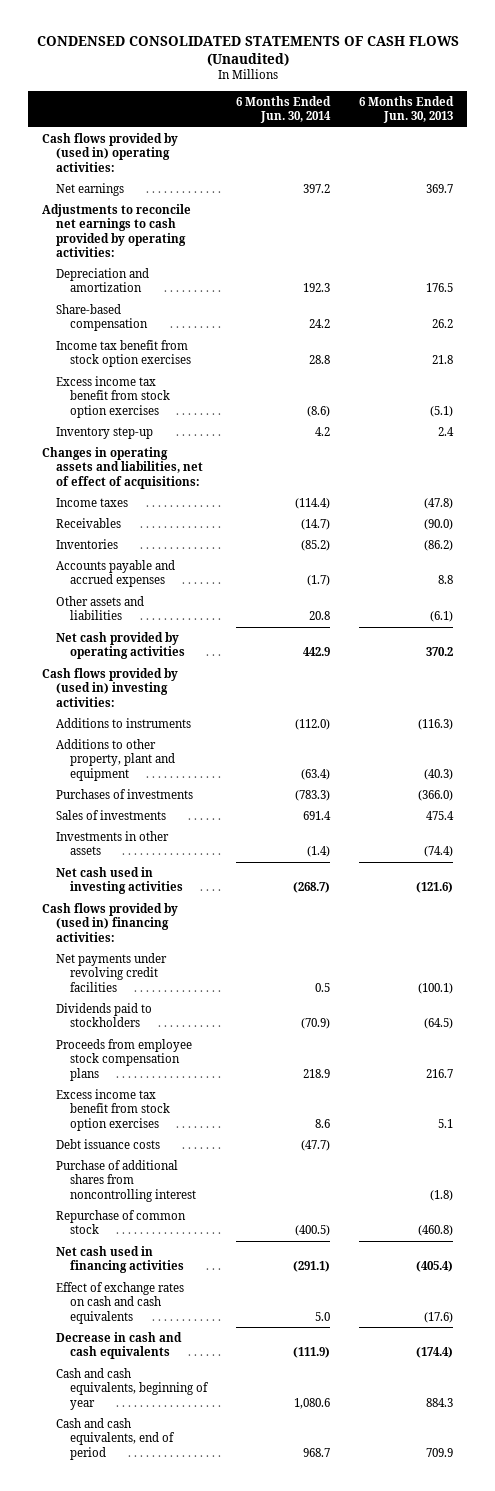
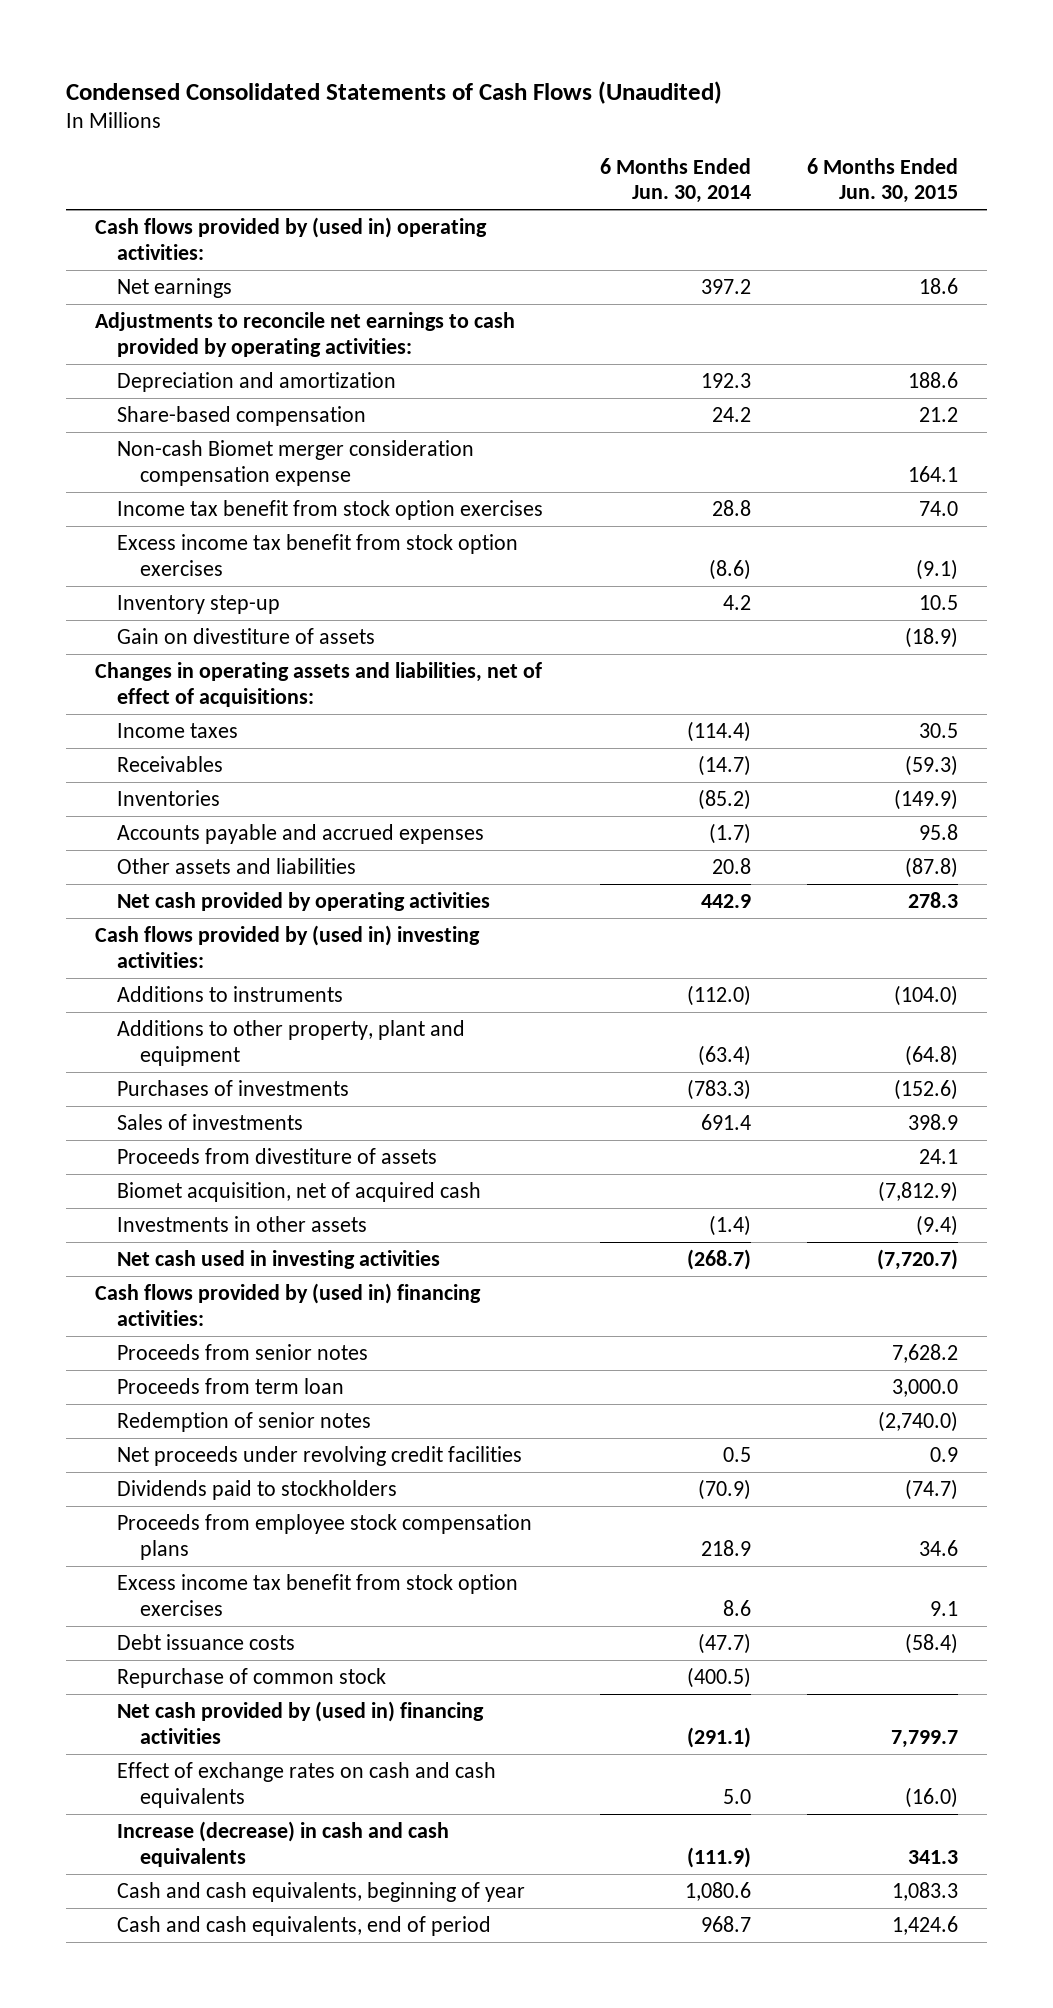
[36,35,459,66] CONDENSED CONSOLIDATED STATEMENTS OF CASH FLOWS (Unaudited) -> [66,80,723,104] Condensed Consolidated Statements of Cash Flows (Unaudited)
[358,95,454,124] 6 Months Ended Jun. 30, 2013 -> none
none -> [807,157,959,204] 6 Months Ended Jun. 30, 2015
none -> [117,439,475,486] Non-cash Biomet merger consideration compensation expense
none -> [117,627,376,644] Gain on divestiture of assets
none -> [117,1147,438,1164] Proceeds from divestiture of assets
none -> [117,1181,482,1202] Biomet acquisition, net of acquired cash
none -> [117,1343,369,1360] Proceeds from senior notes
none -> [117,1377,345,1394] Proceeds from term loan
none -> [117,1411,372,1432] Redemption of senior notes
[56,952,168,992] Net payments under revolving credit facilities -> [117,1445,523,1466] Net proceeds under revolving credit facilities
[56,1159,197,1202] Purchase of additional shares from noncontrolling interest -> none
[56,1245,185,1274] Net cash used in financing activities -> [117,1700,485,1744] Net cash provided by (used in) financing activities
[56,1331,183,1360] Decrease in cash and cash equivalents -> [117,1820,450,1867] Increase (decrease) in cash and cash equivalents

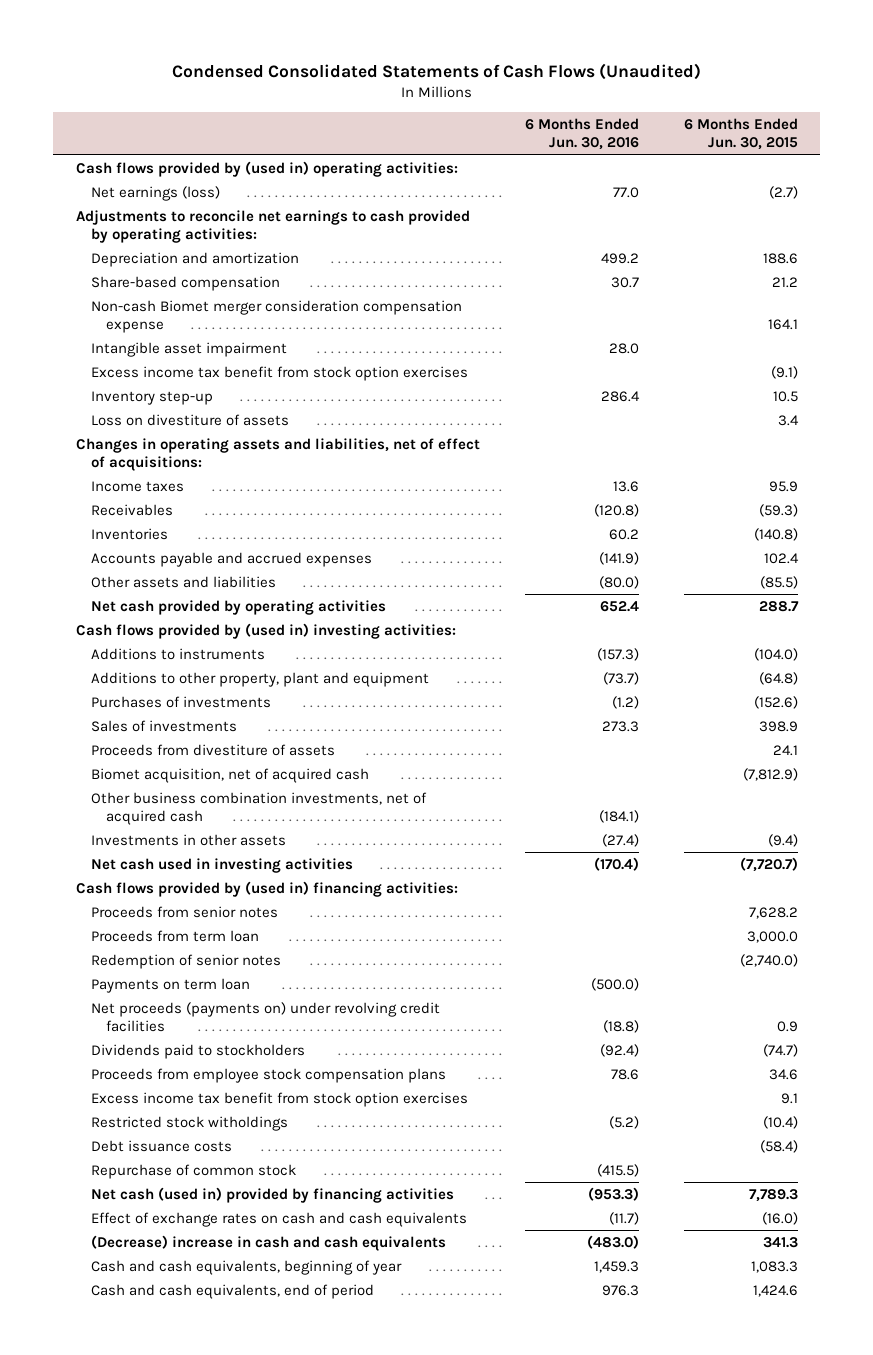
[599,157,751,204] 6 Months Ended Jun. 30, 2014 -> none
none -> [524,118,639,151] 6 Months Ended Jun. 30, 2016
[117,277,233,298] Net earnings -> [90,185,220,201] Net earnings (loss)
[919,277,959,294] 18.6 -> [768,185,798,199] (2.7)
[117,499,544,520] Income tax benefit from stock option exercises -> none
none -> [90,341,287,357] Intangible asset impairment
[117,627,376,644] Gain on divestiture of assets -> [90,413,289,426] Loss on divestiture of assets
[905,626,959,648] (18.9) -> [777,414,799,426] 3.4
[919,722,959,738] 30.5 -> [768,480,798,492] 95.9
[894,788,959,810] (149.9) -> [753,527,798,541] (140.8)
[919,823,959,840] 95.8 -> [763,552,799,564] 102.4
[905,856,959,878] (87.8) -> [759,575,798,589] (85.5)
[908,891,959,908] 278.3 -> [758,600,799,612] 288.7
none -> [90,791,427,826] Other business combination investments, net of acquired cash
none -> [90,977,250,993] Payments on term loan
[117,1445,523,1466] Net proceeds under revolving credit facilities -> [90,1001,440,1033] Net proceeds (payments on) under revolving credit facilities
none -> [90,1115,288,1131] Restricted stock witholdings
[117,1700,485,1744] Net cash provided by (used in) financing activities -> [90,1186,454,1203] Net cash (used in) provided by financing activities
[891,1729,959,1748] 7,799.7 -> [748,1188,798,1202] 7,789.3
[117,1820,450,1867] Increase (decrease) in cash and cash equivalents -> [90,1234,446,1251] (Decrease) increase in cash and cash equivalents

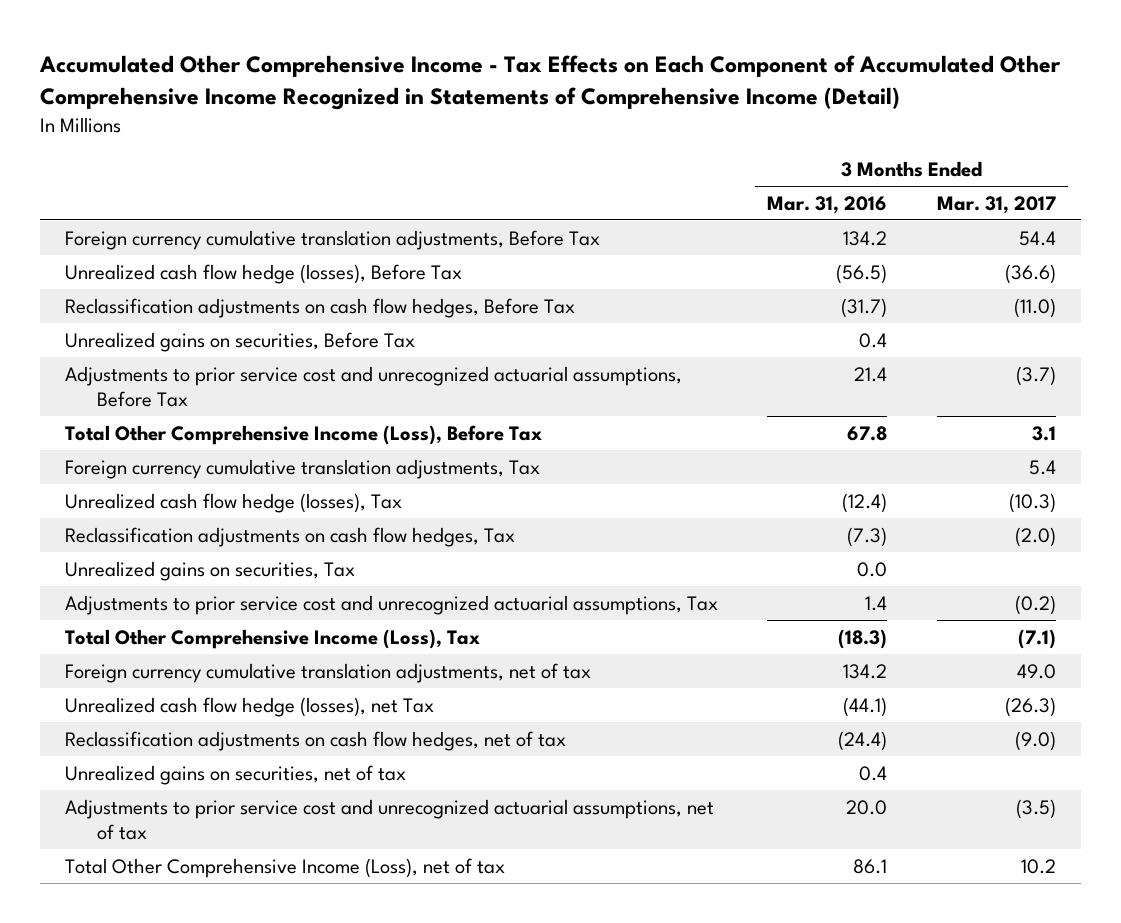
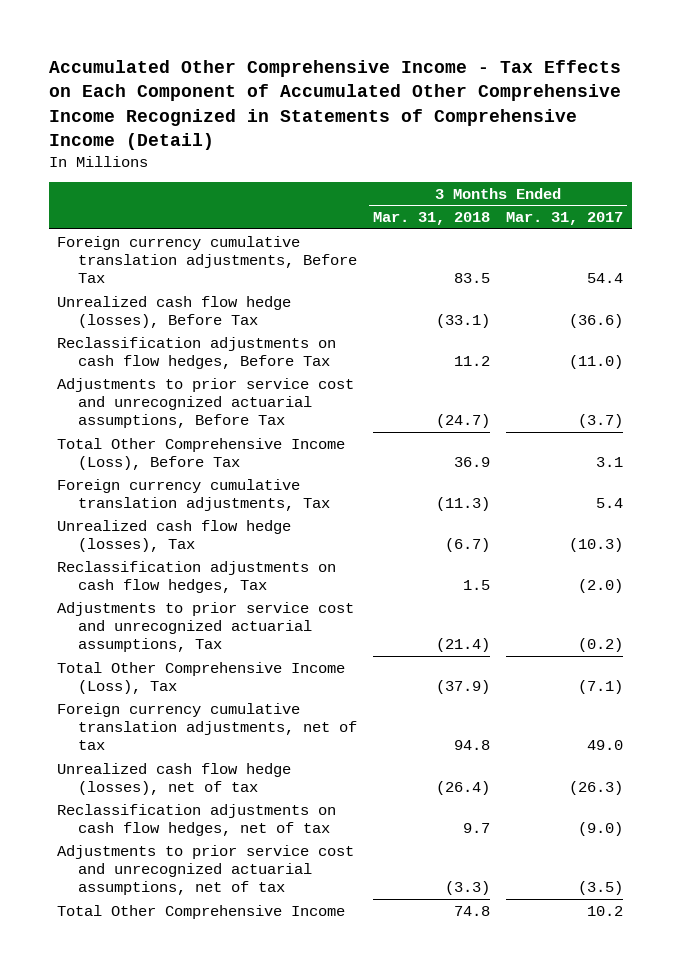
[767,195,888,214] Mar. 31, 2016 -> none
none -> [372,212,490,226] Mar. 31, 2018
[64,331,415,352] Unrealized gains on securities, Before Tax -> none
[64,560,355,581] Unrealized gains on securities, Tax -> none
[64,696,434,717] Unrealized cash flow hedge (losses), net Tax -> [57,762,292,795] Unrealized cash flow hedge (losses), net of tax
[64,764,406,785] Unrealized gains on securities, net of tax -> none
[64,857,505,878] Total Other Comprehensive Income (Loss), net of tax -> [57,904,346,919] Total Other Comprehensive Income

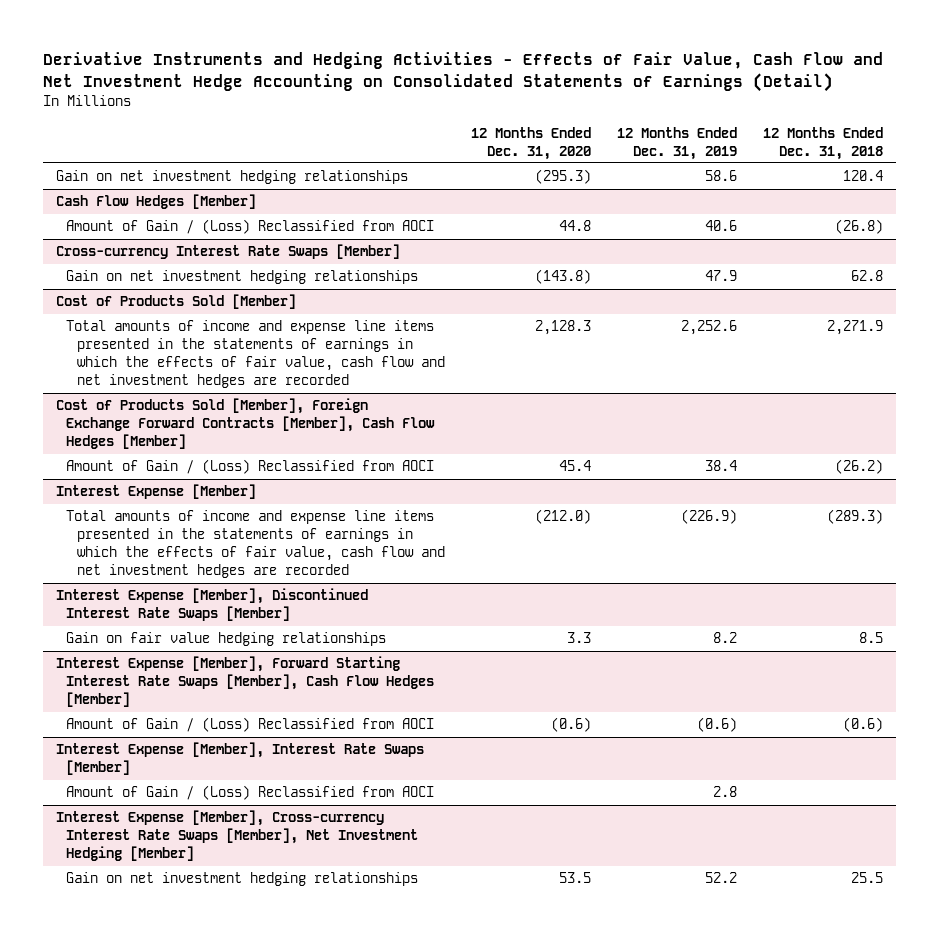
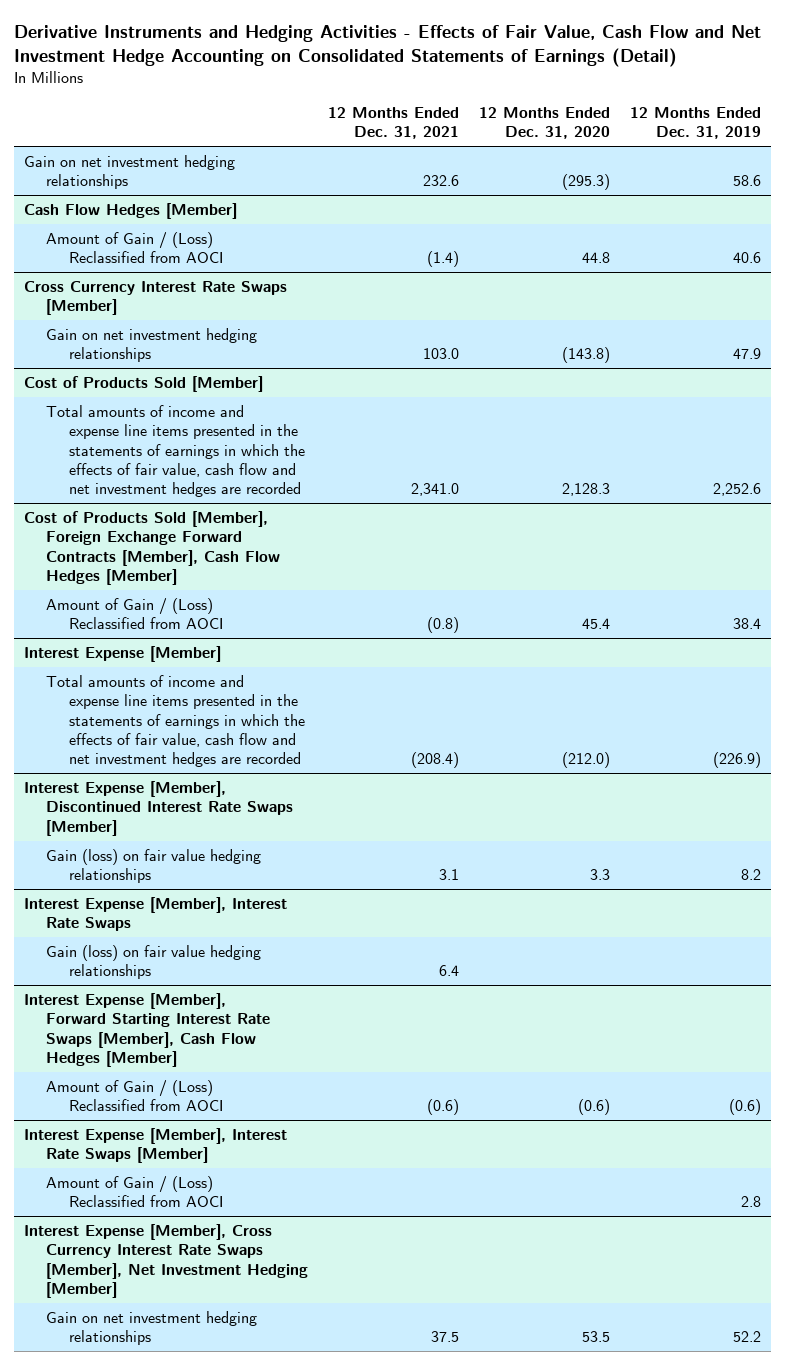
[762,126,883,160] 12 Months Ended Dec. 31, 2018 -> none
none -> [328,106,460,140] 12 Months Ended Dec. 31, 2021
[56,244,401,260] Cross-currency Interest Rate Swaps [Member] -> [23,280,287,316] Cross Currency Interest Rate Swaps [Member]
[66,632,387,647] Gain on fair value hedging relationships -> [46,848,262,884] Gain (loss) on fair value hedging relationships
none -> [23,896,287,932] Interest Expense [Member], Interest Rate Swaps
none -> [46,944,262,980] Gain (loss) on fair value hedging relationships
[56,810,419,862] Interest Expense [Member], Cross-currency Interest Rate Swaps [Member], Net Investment Hedging [Member] -> [23,1223,309,1299] Interest Expense [Member], Cross Currency Interest Rate Swaps [Member], Net Investment Hedging [Member]

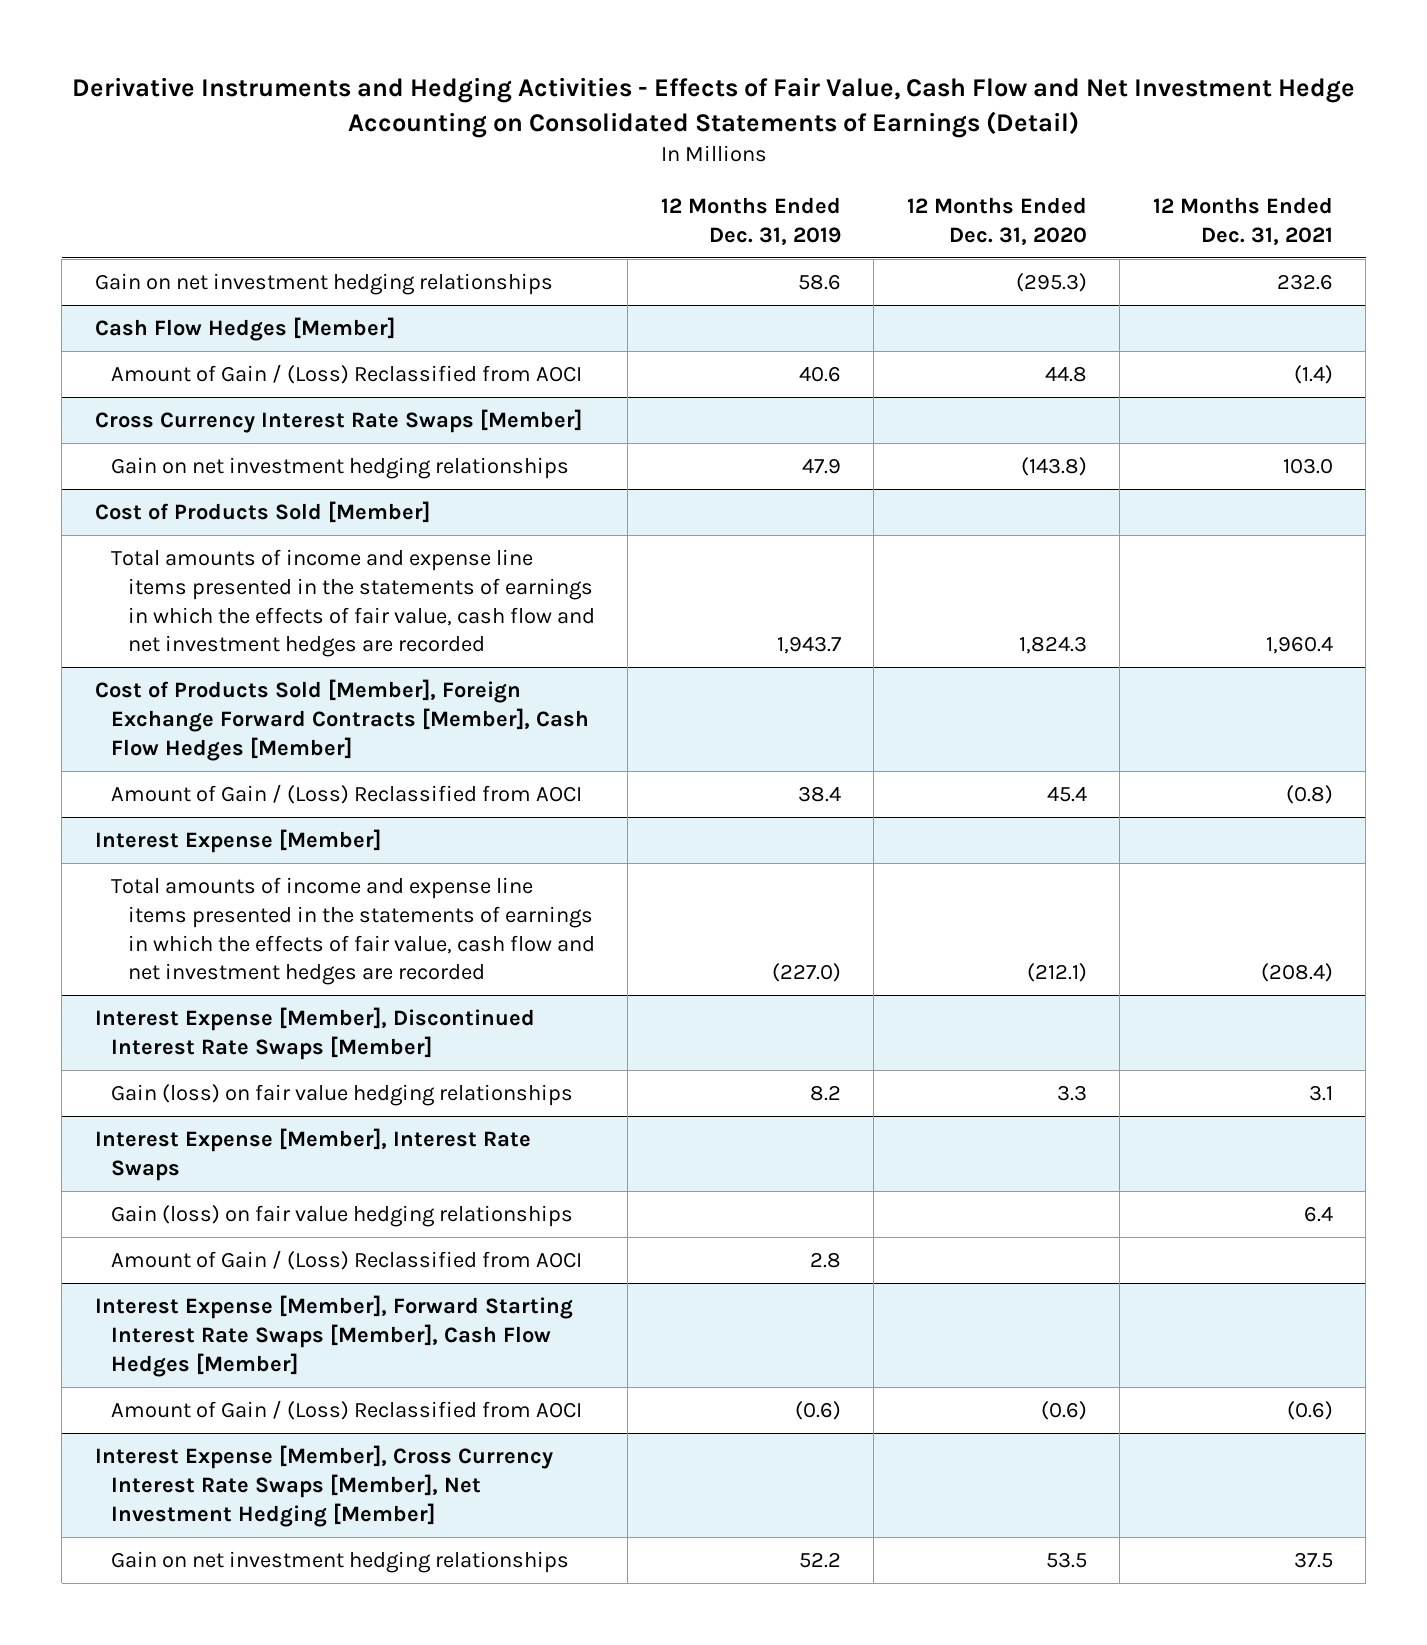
[411,483,460,497] 2,341.0 -> [1265,636,1333,655] 1,960.4
[562,483,611,497] 2,128.3 -> [1018,636,1087,655] 1,824.3
[713,483,762,497] 2,252.6 -> [776,636,841,655] 1,943.7
[562,752,611,769] (212.0) -> [1026,963,1087,983] (212.1)
[713,752,762,769] (226.9) -> [771,963,841,983] (227.0)
none -> [111,1250,583,1271] Amount of Gain / (Loss) Reclassified from AOCI
[23,1127,287,1164] Interest Expense [Member], Interest Rate Swaps [Member] -> none
[46,1175,224,1208] Amount of Gain / (Loss) Reclassified from AOCI -> none

